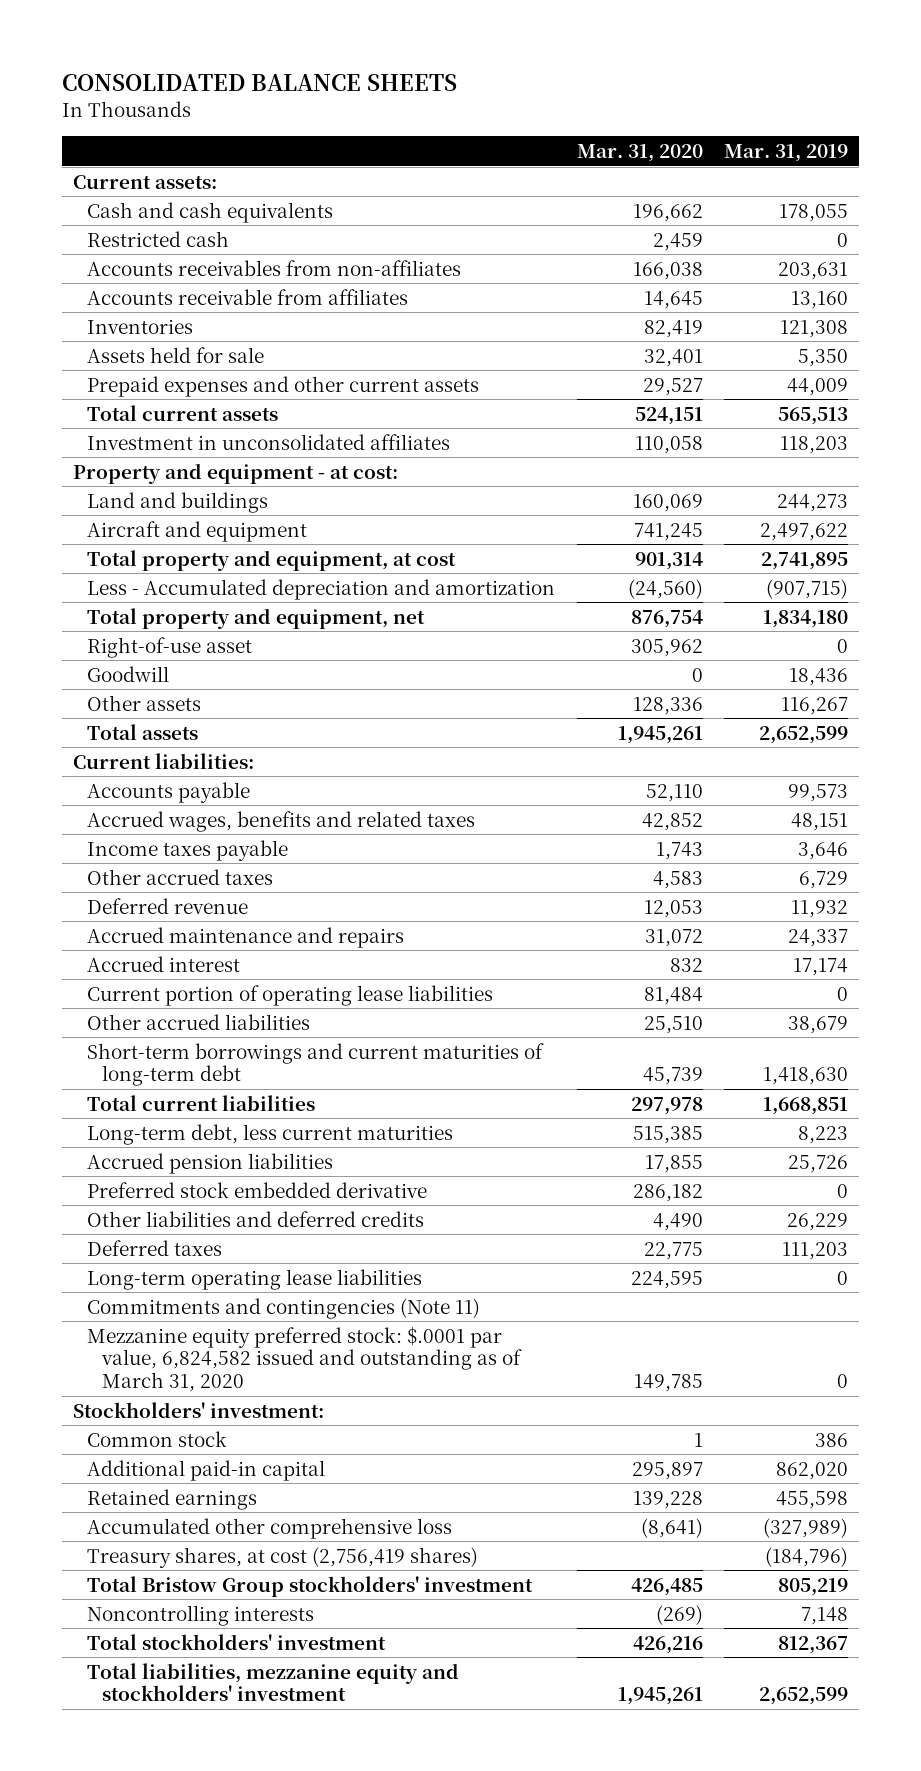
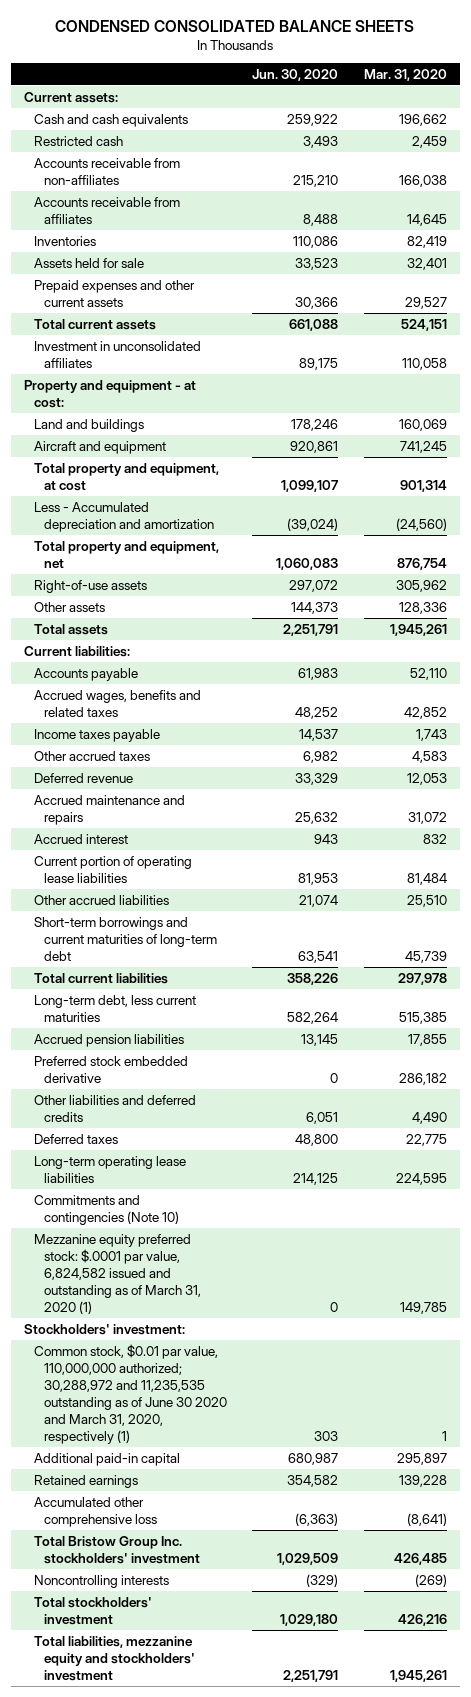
[61,74,457,92] CONSOLIDATED BALANCE SHEETS -> [55,19,415,32] CONDENSED CONSOLIDATED BALANCE SHEETS
[724,143,849,162] Mar. 31, 2019 -> none
none -> [252,68,339,81] Jun. 30, 2020
[87,259,462,276] Accounts receivables from non-affiliates -> [33,157,180,185] Accounts receivable from non-affiliates
[87,665,170,682] Goodwill -> none
[87,636,253,658] Right-of-use asset -> [33,579,147,593] Right-of-use assets
[87,1297,481,1319] Commitments and contingencies (Note 11) -> [33,1194,179,1225] Commitments and contingencies (Note 10)
[87,1326,522,1392] Mezzanine equity preferred stock: $.0001 par value, 6,824,582 issued and outstanding as of March 31, 2020 -> [33,1233,201,1314] Mezzanine equity preferred stock: $.0001 par value, 6,824,582 issued and outstanding as of March 31, 2020 (1)
[87,1430,228,1447] Common stock -> [33,1343,227,1444] Common stock, $0.01 par value, 110,000,000 authorized; 30,288,972 and 11,235,535 outstanding as of June 30 2020 and March 31, 2020, respectively (1)
[87,1546,479,1568] Treasury shares, at cost (2,756,419 shares) -> none
[87,1575,534,1597] Total Bristow Group stockholders' investment -> [33,1535,200,1564] Total Bristow Group Inc. stockholders' investment

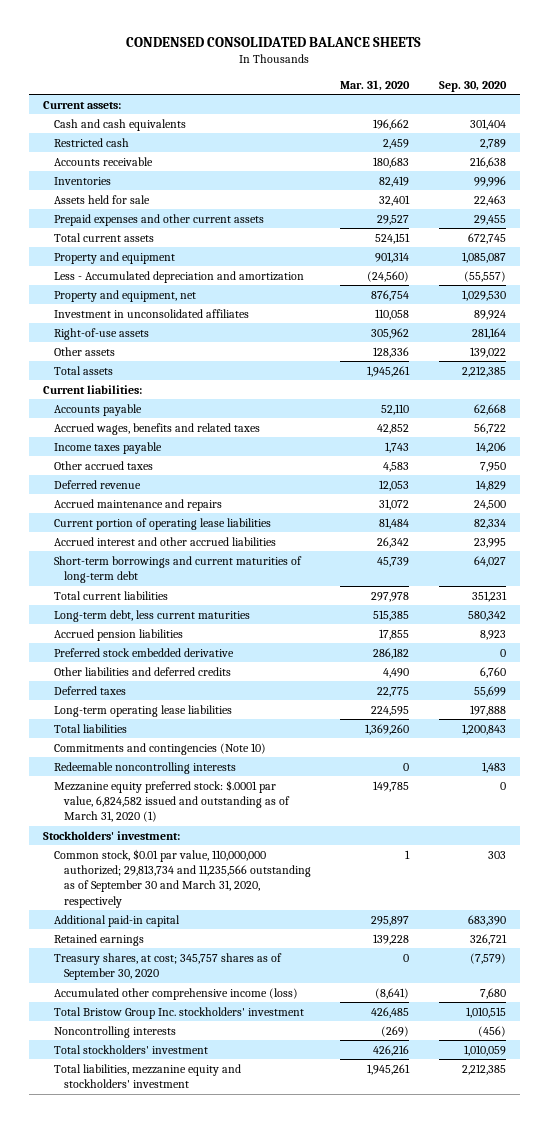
[252,68,339,81] Jun. 30, 2020 -> none
none -> [438,80,507,92] Sep. 30, 2020
[33,196,180,224] Accounts receivable from affiliates -> none
[33,157,180,185] Accounts receivable from non-affiliates -> [53,156,153,166] Accounts receivable
[398,174,447,187] 166,038 -> [373,156,410,168] 180,683
[23,379,196,408] Property and equipment - at cost: -> none
[33,418,144,432] Land and buildings -> none
[33,440,166,454] Aircraft and equipment -> none
[33,462,219,491] Total property and equipment, at cost -> [53,251,175,264] Property and equipment
[33,540,219,568] Total property and equipment, net -> [53,289,196,302] Property and equipment, net
[33,340,201,368] Investment in unconsolidated affiliates -> [53,308,249,318] Investment in unconsolidated affiliates
[33,833,128,844] Accrued interest -> none
[33,894,169,905] Other accrued liabilities -> [53,536,276,546] Accrued interest and other accrued liabilities
[406,894,447,907] 25,510 -> [377,536,410,548] 26,342
none -> [53,723,127,733] Total liabilities
none -> [53,761,236,774] Redeemable noncontrolling interests
[33,1343,227,1444] Common stock, $0.01 par value, 110,000,000 authorized; 30,288,972 and 11,235,535 outstanding as of June 30 2020 and March 31, 2020, respectively (1) -> [53,848,312,908] Common stock, $0.01 par value, 110,000,000 authorized; 29,813,734 and 11,235,566 outstanding as of September 30 and March 31, 2020, respectively
none -> [53,952,282,981] Treasury shares, at cost; 345,757 shares as of September 30, 2020
[33,1496,157,1527] Accumulated other comprehensive loss -> [53,987,298,1000] Accumulated other comprehensive income (loss)

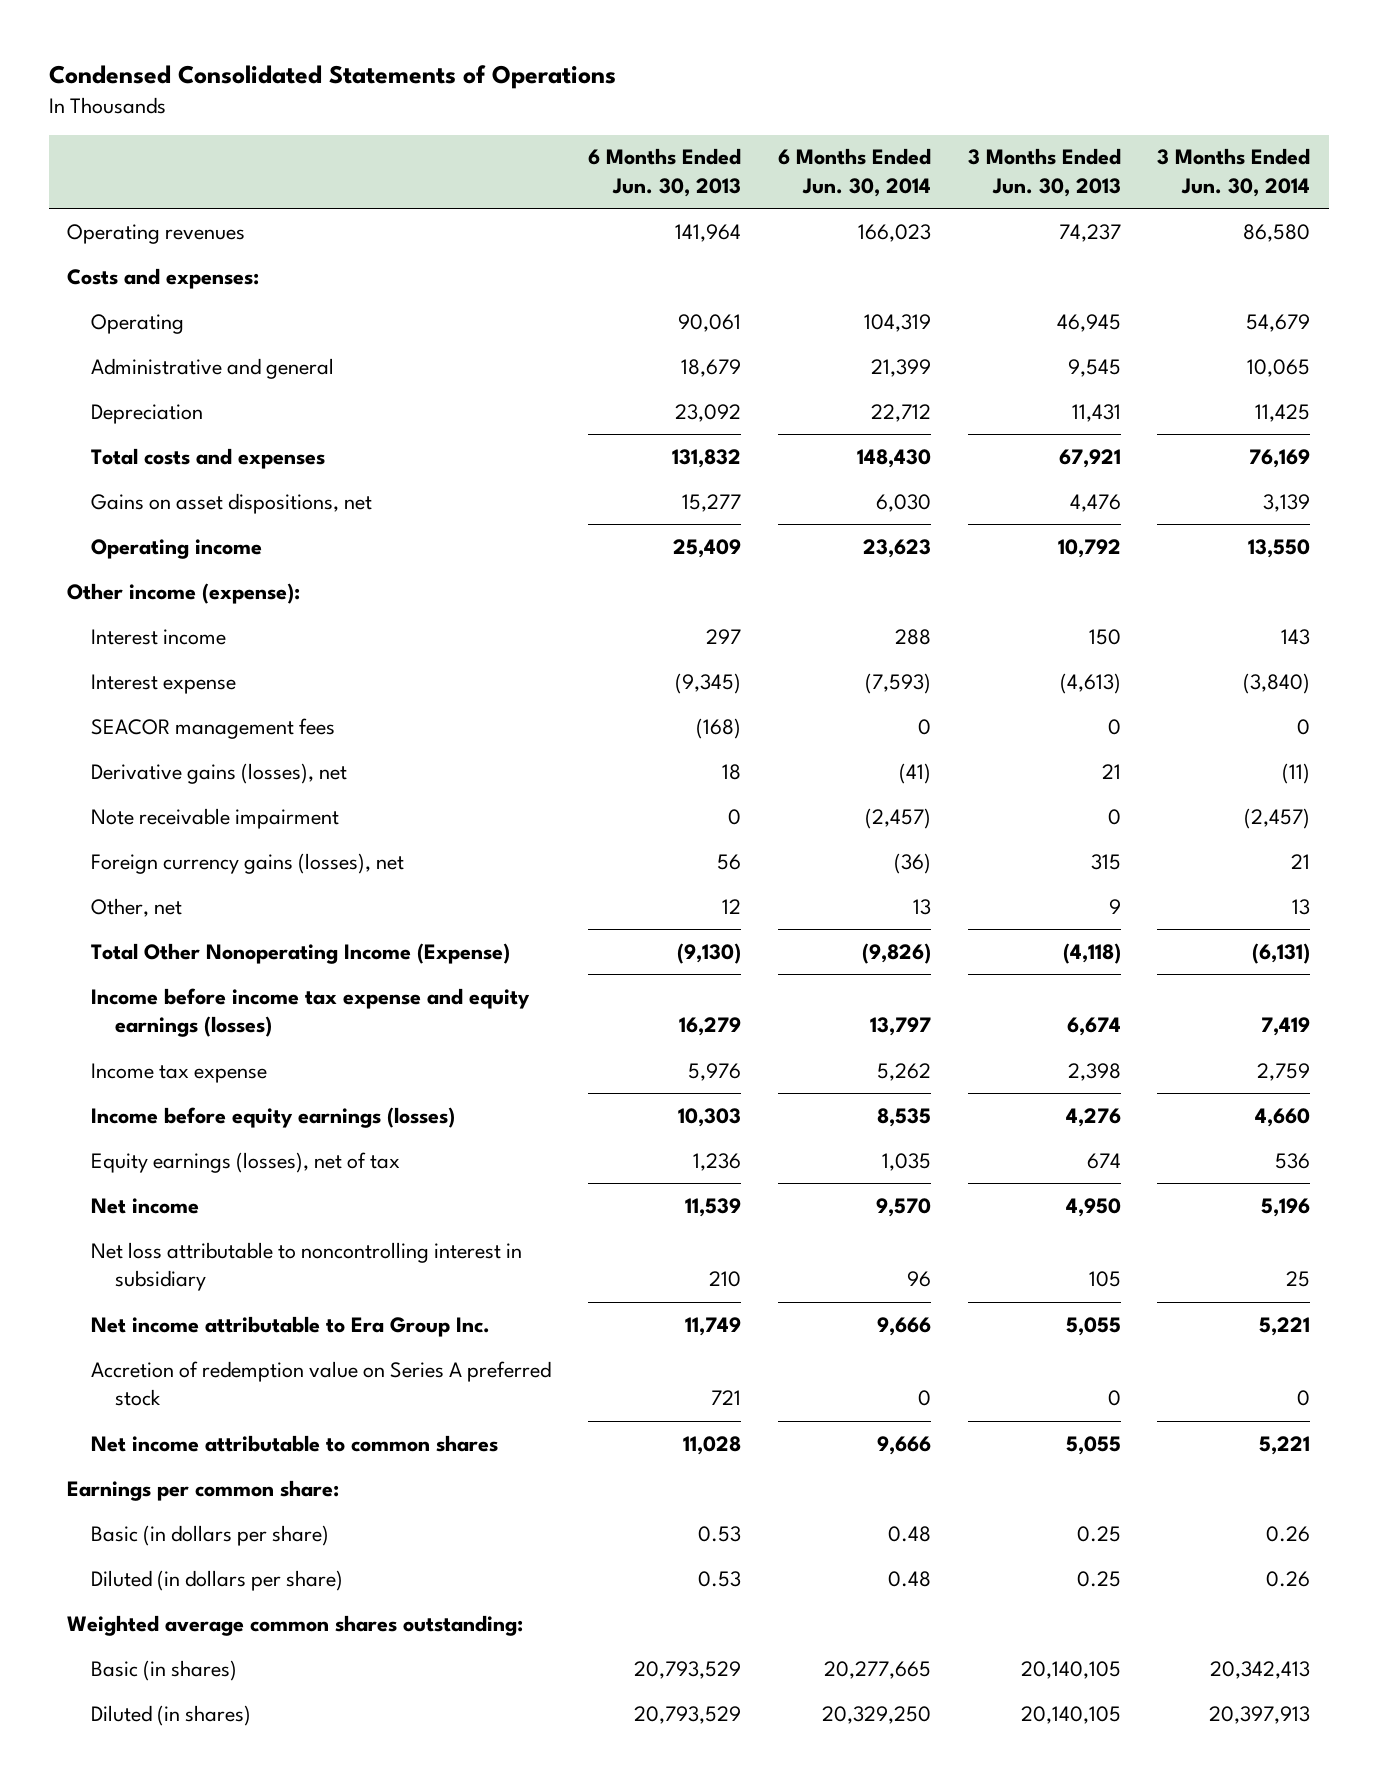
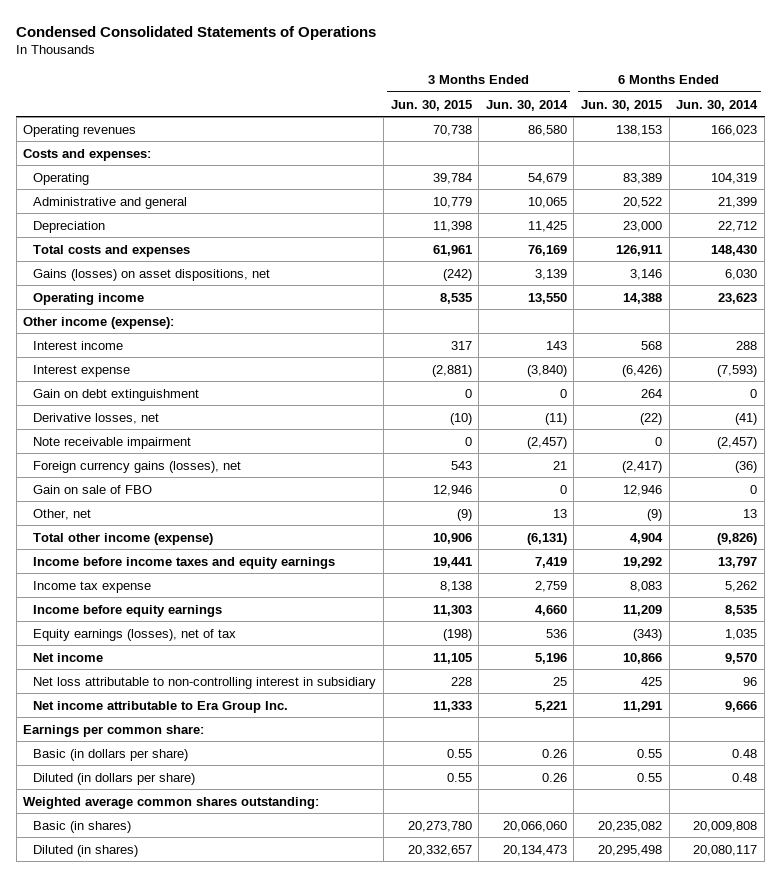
[588,148,742,197] 6 Months Ended Jun. 30, 2013 -> none
[967,148,1121,197] 3 Months Ended Jun. 30, 2013 -> none
none -> [390,99,472,111] Jun. 30, 2015
none -> [581,99,663,111] Jun. 30, 2015
[91,492,373,514] Gains on asset dispositions, net -> [33,268,271,281] Gains (losses) on asset dispositions, net
[91,717,336,739] SEACOR management fees -> none
none -> [33,388,200,401] Gain on debt extinguishment
[91,762,348,784] Derivative gains (losses), net -> [33,412,160,424] Derivative losses, net
none -> [33,484,153,494] Gain on sale of FBO
[91,942,511,964] Total Other Nonoperating Income (Expense) -> [33,532,214,545] Total other income (expense)
[91,987,531,1038] Income before income tax expense and equity earnings (losses) -> [33,556,336,569] Income before income taxes and equity earnings
[91,1106,456,1128] Income before equity earnings (losses) -> [33,604,223,617] Income before equity earnings
[91,1241,523,1292] Net loss attributable to noncontrolling interest in subsidiary -> [33,676,377,689] Net loss attributable to non-controlling interest in subsidiary
[91,1360,552,1407] Accretion of redemption value on Series A preferred stock -> none
[91,1434,499,1452] Net income attributable to common shares -> none
[823,1660,931,1679] 20,277,665 -> [693,820,758,832] 20,009,808
[1210,1660,1311,1679] 20,342,413 -> [502,820,567,832] 20,066,060
[821,1705,931,1724] 20,329,250 -> [693,844,758,856] 20,080,117
[1209,1705,1311,1724] 20,397,913 -> [502,844,567,856] 20,134,473

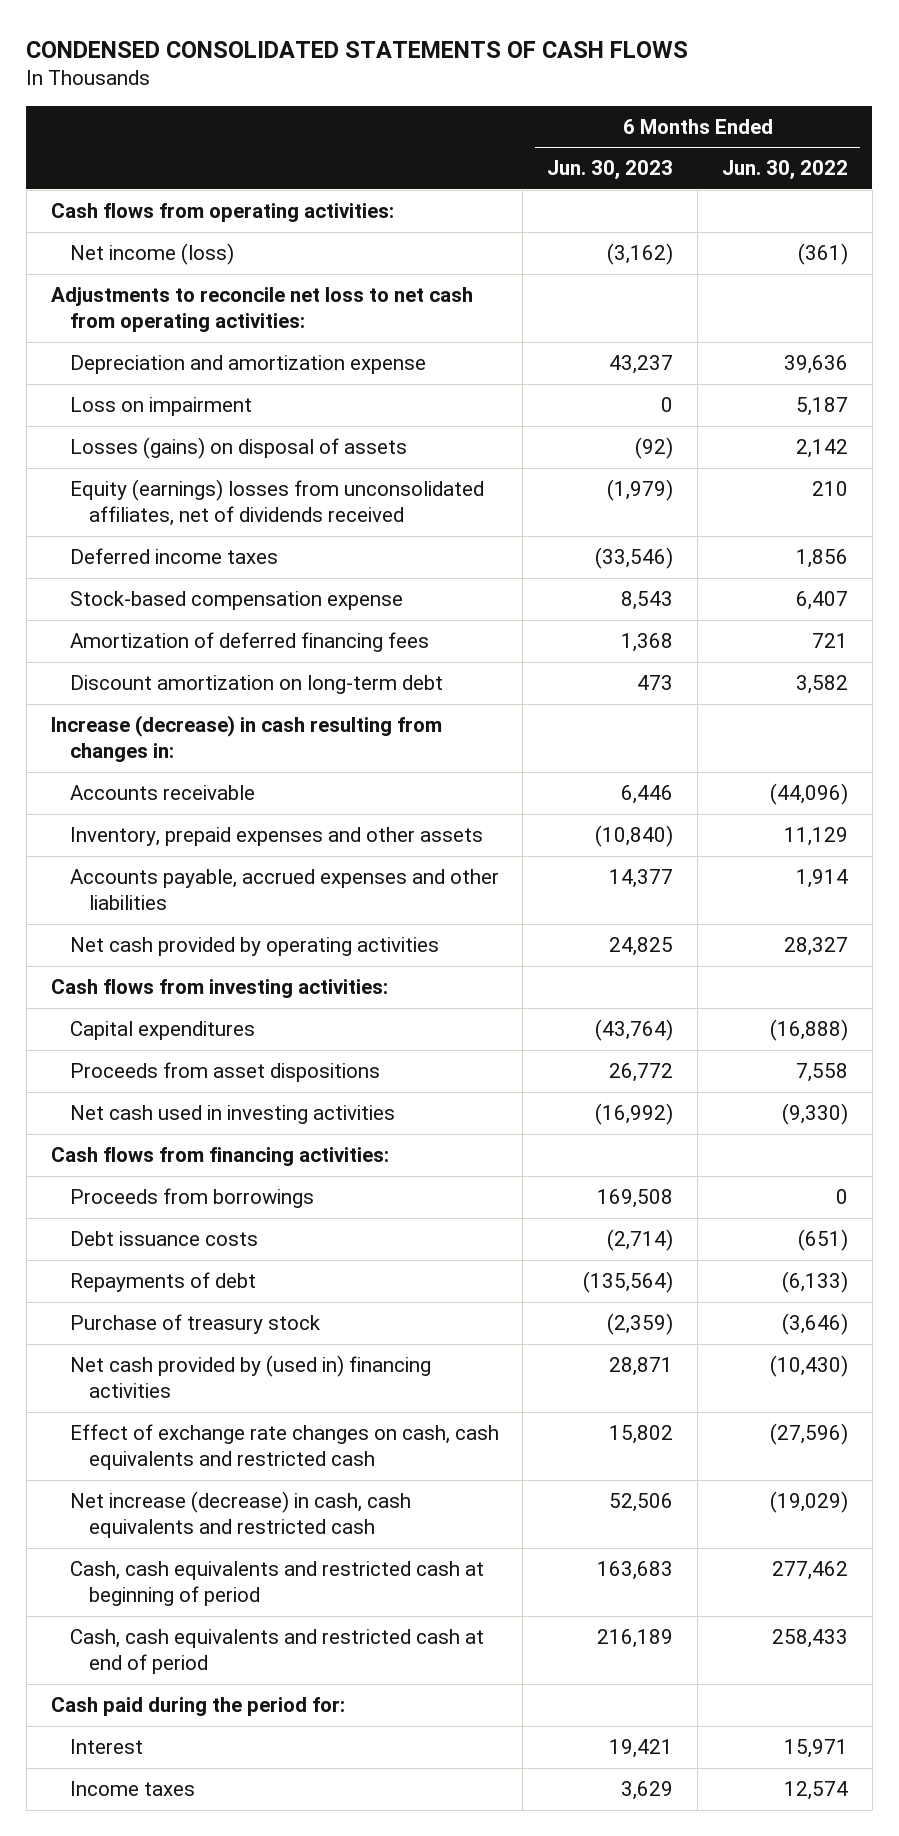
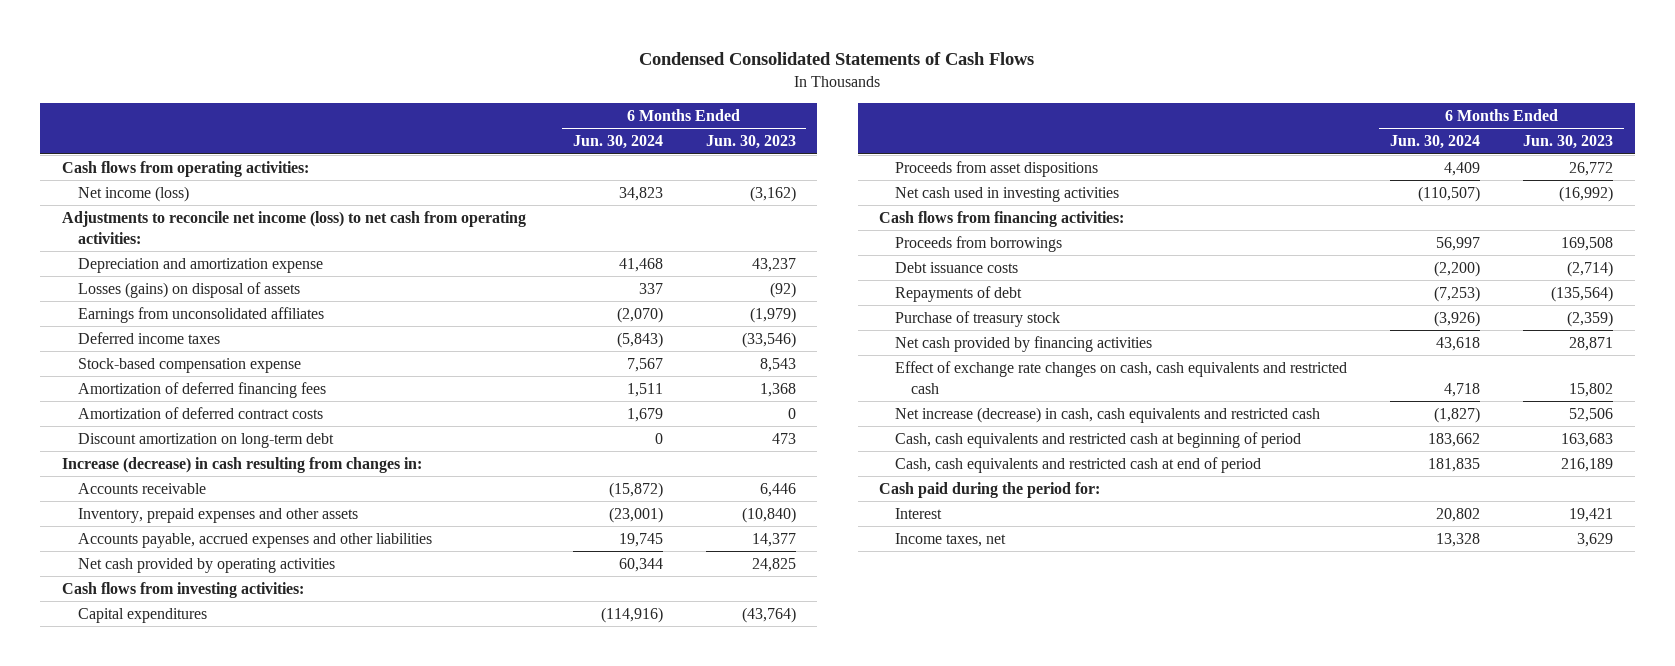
[26,40,689,58] CONDENSED CONSOLIDATED STATEMENTS OF CASH FLOWS -> [639,51,1035,65] Condensed Consolidated Statements of Cash Flows
[721,160,848,181] Jun. 30, 2022 -> none
none -> [572,135,663,150] Jun. 30, 2024
[50,287,473,333] Adjustments to reconcile net loss to net cash from operating activities: -> [61,210,526,244] Adjustments to reconcile net income (loss) to net cash from operating activities:
[69,397,252,417] Loss on impairment -> none
[69,479,484,527] Equity (earnings) losses from unconsolidated affiliates, net of dividends received -> [77,306,324,323] Earnings from unconsolidated affiliates
none -> [77,406,323,419] Amortization of deferred contract costs
[69,1355,431,1399] Net cash provided by (used in) financing activities -> [895,335,1153,352] Net cash provided by financing activities
[69,1781,195,1797] Income taxes -> [895,532,1007,547] Income taxes, net

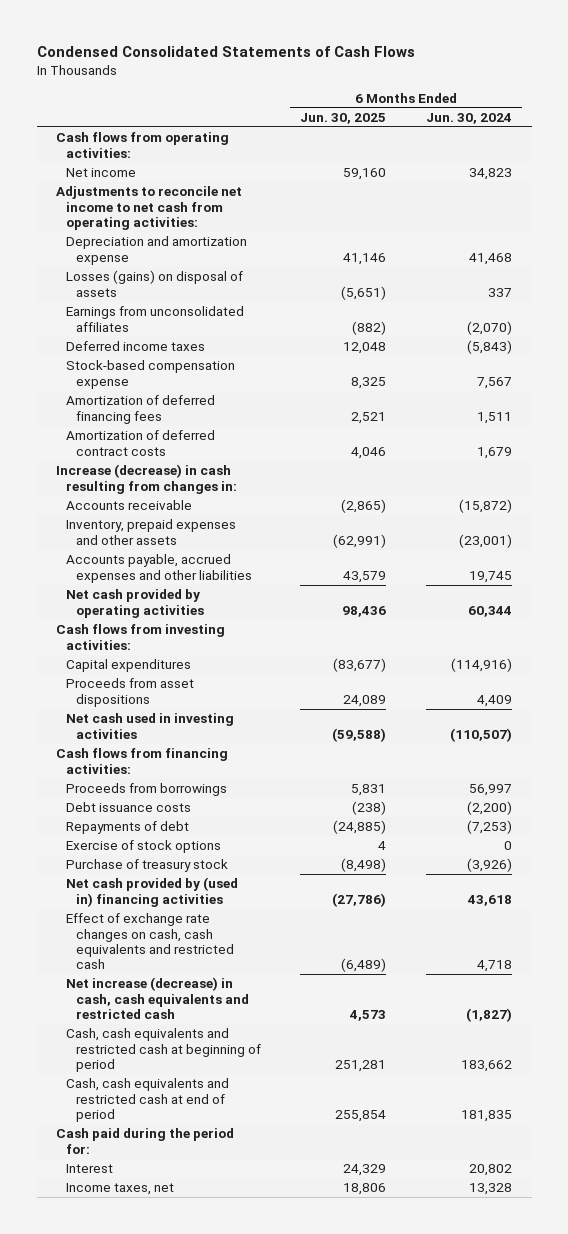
[705,135,796,150] Jun. 30, 2023 -> none
none -> [300,112,387,124] Jun. 30, 2025
[77,185,189,202] Net income (loss) -> [66,168,137,178] Net income
[61,210,526,244] Adjustments to reconcile net income (loss) to net cash from operating activities: -> [56,186,243,231] Adjustments to reconcile net income to net cash from operating activities:
[77,432,334,448] Discount amortization on long-term debt -> none
none -> [66,840,222,854] Exercise of stock options
[895,335,1153,352] Net cash provided by financing activities -> [66,877,239,907] Net cash provided by (used in) financing activities

